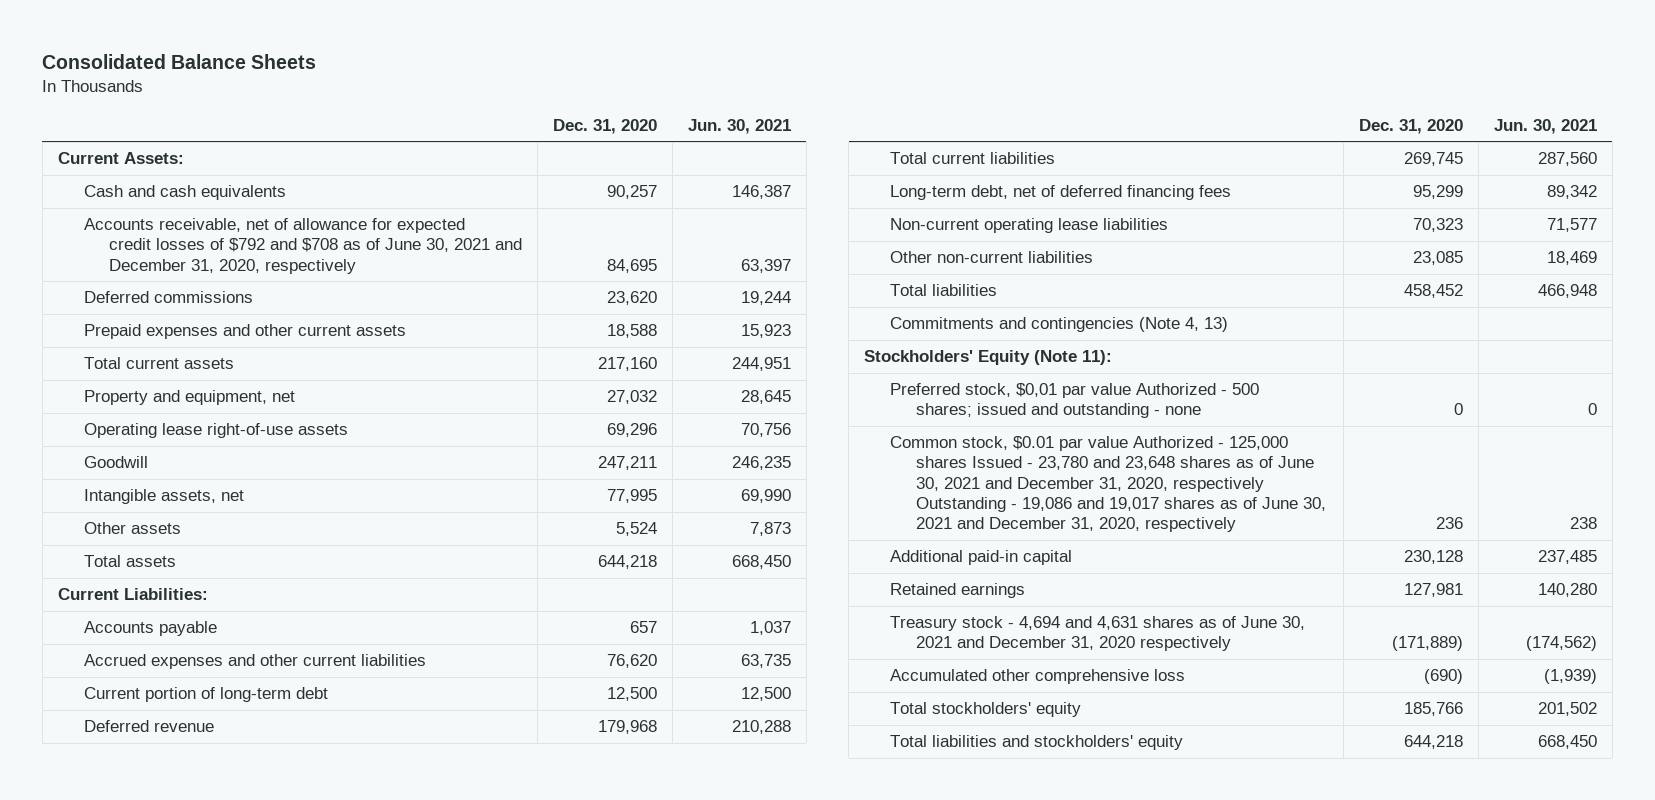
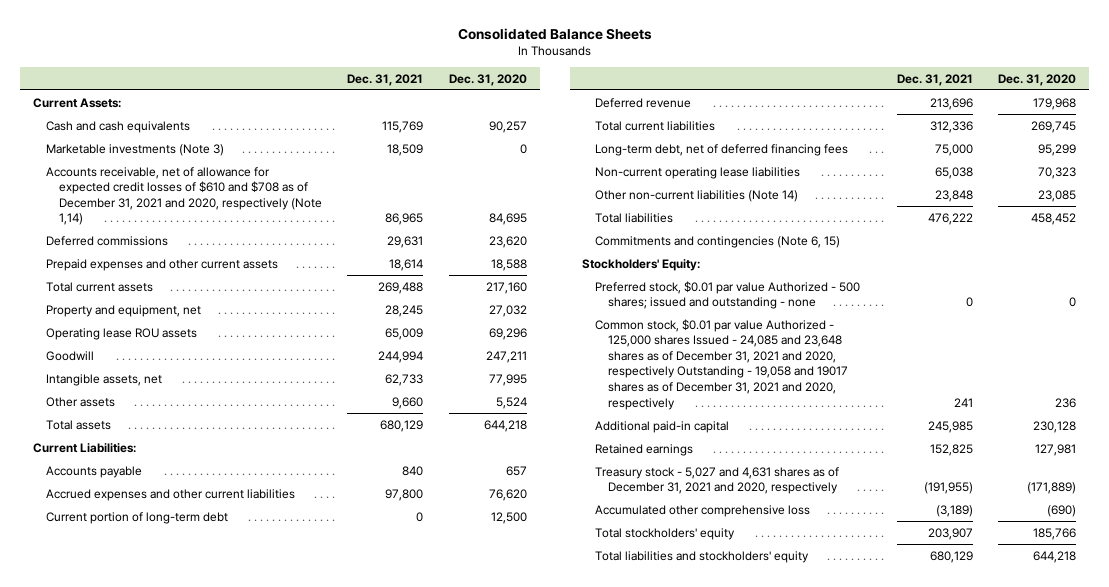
[687,119,791,135] Jun. 30, 2021 -> none
none -> [347,73,424,86] Dec. 31, 2021
none -> [46,143,225,156] Marketable investments (Note 3)
[83,218,523,274] Accounts receivable, net of allowance for expected credit losses of $792 and $708 as of June 30, 2021 and December 31, 2020, respectively -> [46,166,323,226] Accounts receivable, net of allowance for expected credit losses of $610 and $708 as of December 31, 2021 and 2020, respectively (Note 1,14)
[83,423,348,439] Operating lease right-of-use assets -> [46,327,198,340] Operating lease ROU assets
[889,251,1093,264] Other non-current liabilities -> [595,189,799,202] Other non-current liabilities (Note 14)
[889,317,1228,333] Commitments and contingencies (Note 4, 13) -> [595,235,841,248] Commitments and contingencies (Note 6, 15)
[863,350,1112,366] Stockholders' Equity (Note 11): -> [582,258,701,271] Stockholders' Equity:
[889,383,1259,419] Preferred stock, $0,01 par value Authorized - 500 shares; issued and outstanding - none -> [595,280,861,310] Preferred stock, $0.01 par value Authorized - 500 shares; issued and outstanding - none
[889,436,1326,533] Common stock, $0.01 par value Authorized - 125,000 shares Issued - 23,780 and 23,648 shares as of June 30, 2021 and December 31, 2020, respectively Outstanding - 19,086 and 19,017 shares as of June 30, 2021 and December 31, 2020, respectively -> [595,318,849,410] Common stock, $0.01 par value Authorized - 125,000 shares Issued - 24,085 and 23,648 shares as of December 31, 2021 and 2020, respectively Outstanding - 19,058 and 19017 shares as of December 31, 2021 and 2020, respectively
[889,616,1305,652] Treasury stock - 4,694 and 4,631 shares as of June 30, 2021 and December 31, 2020 respectively -> [595,466,840,495] Treasury stock - 5,027 and 4,631 shares as of December 31, 2021 and 2020, respectively

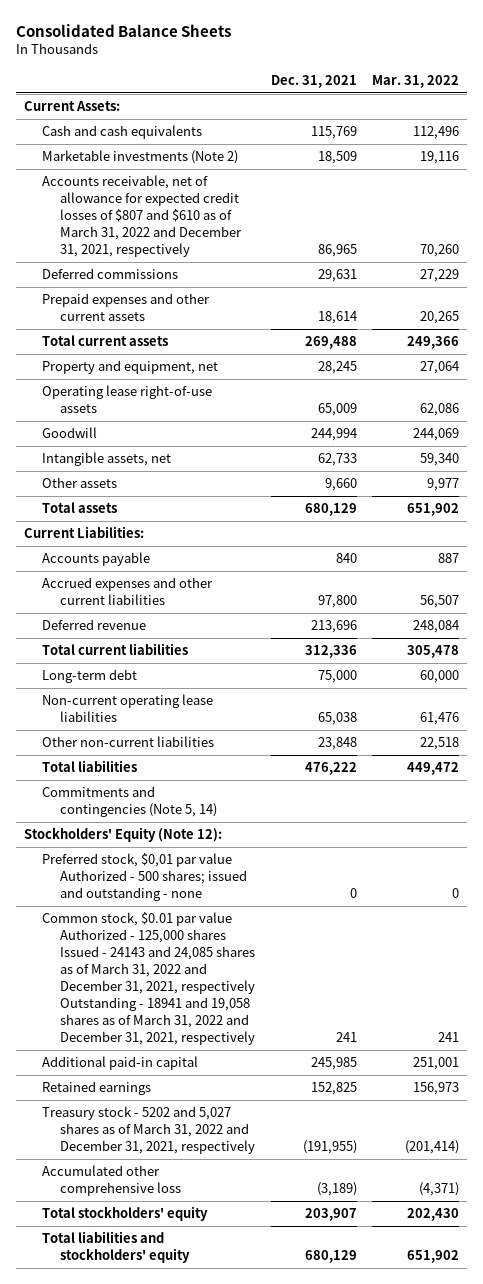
[448,73,527,86] Dec. 31, 2020 -> none
none -> [372,74,460,88] Mar. 31, 2022
[46,143,225,156] Marketable investments (Note 3) -> [42,150,239,165] Marketable investments (Note 2)
[46,166,323,226] Accounts receivable, net of allowance for expected credit losses of $610 and $708 as of December 31, 2021 and 2020, respectively (Note 1,14) -> [42,175,242,258] Accounts receivable, net of allowance for expected credit losses of $807 and $610 as of March 31, 2022 and December 31, 2021, respectively
[46,327,198,340] Operating lease ROU assets -> [42,385,213,414] Operating lease right-of-use assets
[46,511,229,524] Current portion of long-term debt -> none
[595,143,849,156] Long-term debt, net of deferred financing fees -> [42,669,138,684] Long-term debt
[595,189,799,202] Other non-current liabilities (Note 14) -> [42,736,215,748] Other non-current liabilities
[595,235,841,248] Commitments and contingencies (Note 6, 15) -> [42,786,217,818] Commitments and contingencies (Note 5, 14)
[582,258,701,271] Stockholders' Equity: -> [24,827,223,843] Stockholders' Equity (Note 12):
[595,280,861,310] Preferred stock, $0.01 par value Authorized - 500 shares; issued and outstanding - none -> [42,853,247,902] Preferred stock, $0,01 par value Authorized - 500 shares; issued and outstanding - none
[595,318,849,410] Common stock, $0.01 par value Authorized - 125,000 shares Issued - 24,085 and 23,648 shares as of December 31, 2021 and 2020, respectively Outstanding - 19,058 and 19017 shares as of December 31, 2021 and 2020, respectively -> [42,912,255,1045] Common stock, $0.01 par value Authorized - 125,000 shares Issued - 24143 and 24,085 shares as of March 31, 2022 and December 31, 2021, respectively Outstanding - 18941 and 19,058 shares as of March 31, 2022 and December 31, 2021, respectively
[595,466,840,495] Treasury stock - 5,027 and 4,631 shares as of December 31, 2021 and 2020, respectively -> [42,1106,255,1155] Treasury stock - 5202 and 5,027 shares as of March 31, 2022 and December 31, 2021, respectively

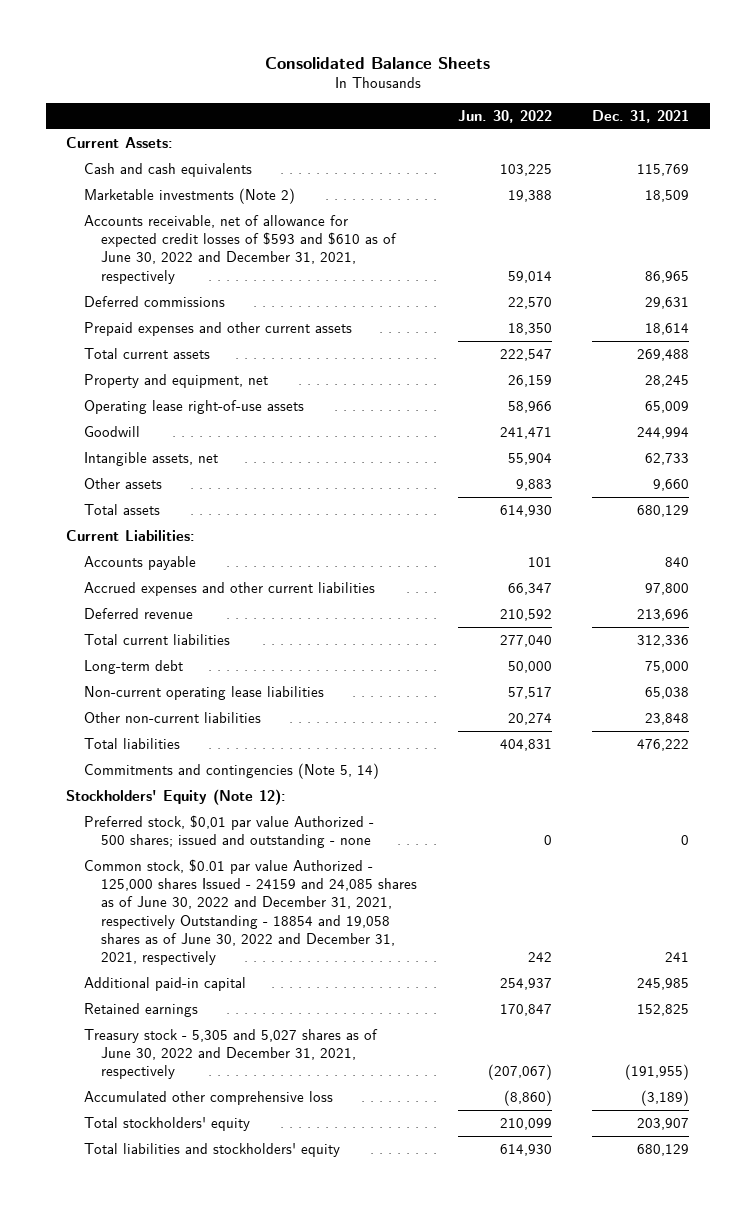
[372,74,460,88] Mar. 31, 2022 -> none
none -> [457,109,552,123] Jun. 30, 2022
[42,175,242,258] Accounts receivable, net of allowance for expected credit losses of $807 and $610 as of March 31, 2022 and December 31, 2021, respectively -> [83,215,398,284] Accounts receivable, net of allowance for expected credit losses of $593 and $610 as of June 30, 2022 and December 31, 2021, respectively
[42,912,255,1045] Common stock, $0.01 par value Authorized - 125,000 shares Issued - 24143 and 24,085 shares as of March 31, 2022 and December 31, 2021, respectively Outstanding - 18941 and 19,058 shares as of March 31, 2022 and December 31, 2021, respectively -> [83,859,418,965] Common stock, $0.01 par value Authorized - 125,000 shares Issued - 24159 and 24,085 shares as of June 30, 2022 and December 31, 2021, respectively Outstanding - 18854 and 19,058 shares as of June 30, 2022 and December 31, 2021, respectively
[42,1106,255,1155] Treasury stock - 5202 and 5,027 shares as of March 31, 2022 and December 31, 2021, respectively -> [83,1029,378,1080] Treasury stock - 5,305 and 5,027 shares as of June 30, 2022 and December 31, 2021, respectively

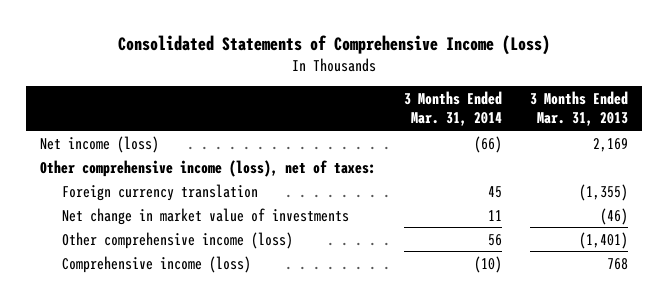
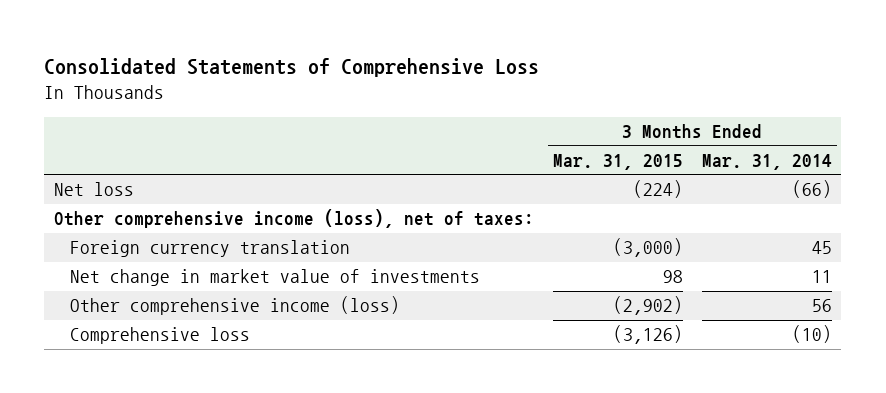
[118,35,551,56] Consolidated Statements of Comprehensive Income (Loss) -> [44,58,540,78] Consolidated Statements of Comprehensive Loss
[530,90,629,127] 3 Months Ended Mar. 31, 2013 -> none
none -> [552,153,683,170] Mar. 31, 2015
[40,135,160,153] Net income (loss) -> [53,182,134,197] Net loss
[62,255,252,273] Comprehensive income (loss) -> [69,327,250,345] Comprehensive loss

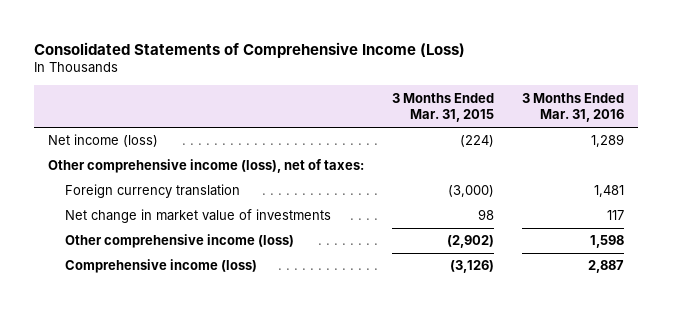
[44,58,540,78] Consolidated Statements of Comprehensive Loss -> [34,41,466,58] Consolidated Statements of Comprehensive Income (Loss)
[701,153,832,170] Mar. 31, 2014 -> none
none -> [522,92,625,123] 3 Months Ended Mar. 31, 2016
[53,182,134,197] Net loss -> [48,134,159,148] Net income (loss)
[69,327,250,345] Comprehensive loss -> [65,259,258,274] Comprehensive income (loss)

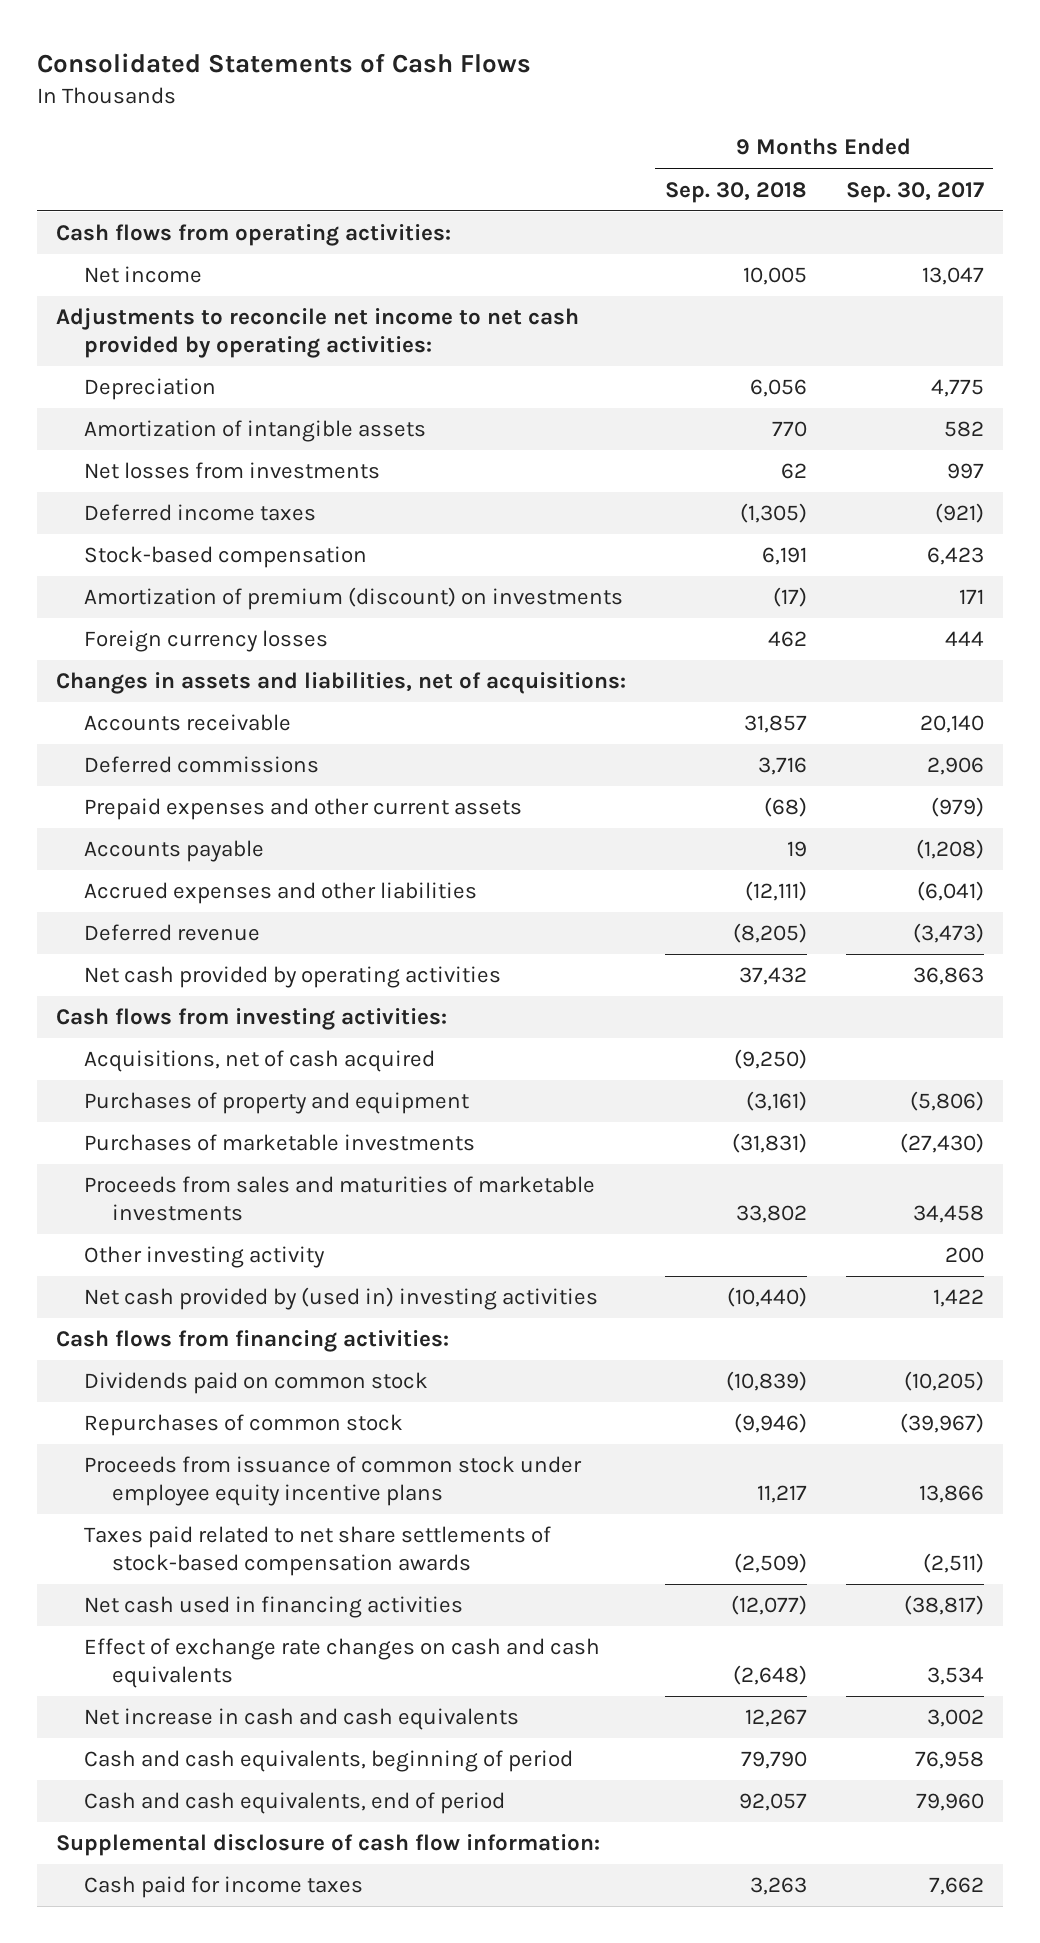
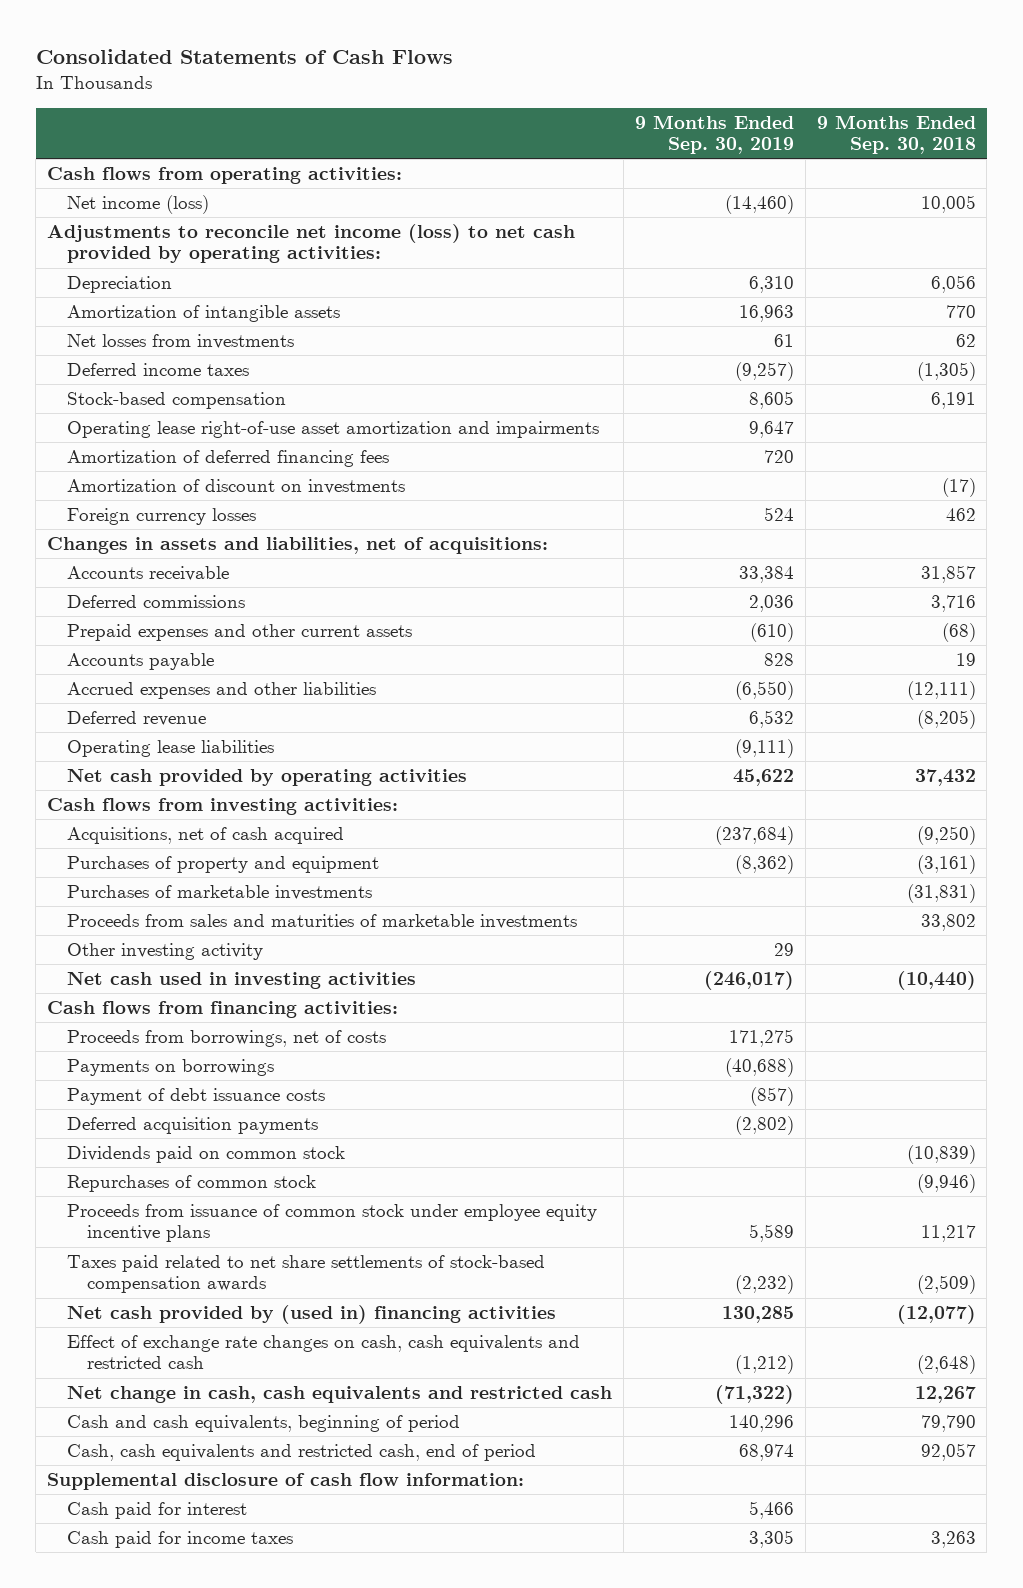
[845,181,984,203] Sep. 30, 2017 -> none
none -> [634,114,794,155] 9 Months Ended Sep. 30, 2019
[84,266,203,284] Net income -> [67,194,210,214] Net income (loss)
[56,308,580,358] Adjustments to reconcile net income to net cash provided by operating activities: -> [47,223,576,264] Adjustments to reconcile net income (loss) to net cash provided by operating activities:
none -> [67,420,600,438] Operating lease right-of-use asset amortization and impairments
none -> [67,449,390,467] Amortization of deferred financing fees
[84,587,624,611] Amortization of premium (discount) on investments -> [67,478,406,494] Amortization of discount on investments
none -> [67,739,275,757] Operating lease liabilities
[84,1287,599,1311] Net cash provided by (used in) investing activities -> [67,971,417,989] Net cash used in investing activities
none -> [67,1029,387,1047] Proceeds from borrowings, net of costs
none -> [67,1058,275,1076] Payments on borrowings
none -> [67,1087,326,1105] Payment of debt issuance costs
none -> [67,1116,319,1134] Deferred acquisition payments
[84,1596,464,1619] Net cash used in financing activities -> [67,1304,557,1324] Net cash provided by (used in) financing activities
[84,1638,601,1688] Effect of exchange rate changes on cash and cash equivalents -> [67,1334,581,1370] Effect of exchange rate changes on cash, cash equivalents and restricted cash
[84,1708,520,1731] Net increase in cash and cash equivalents -> [67,1385,613,1403] Net change in cash, cash equivalents and restricted cash
[84,1792,506,1815] Cash and cash equivalents, end of period -> [67,1443,537,1461] Cash, cash equivalents and restricted cash, end of period
none -> [67,1501,248,1519] Cash paid for interest

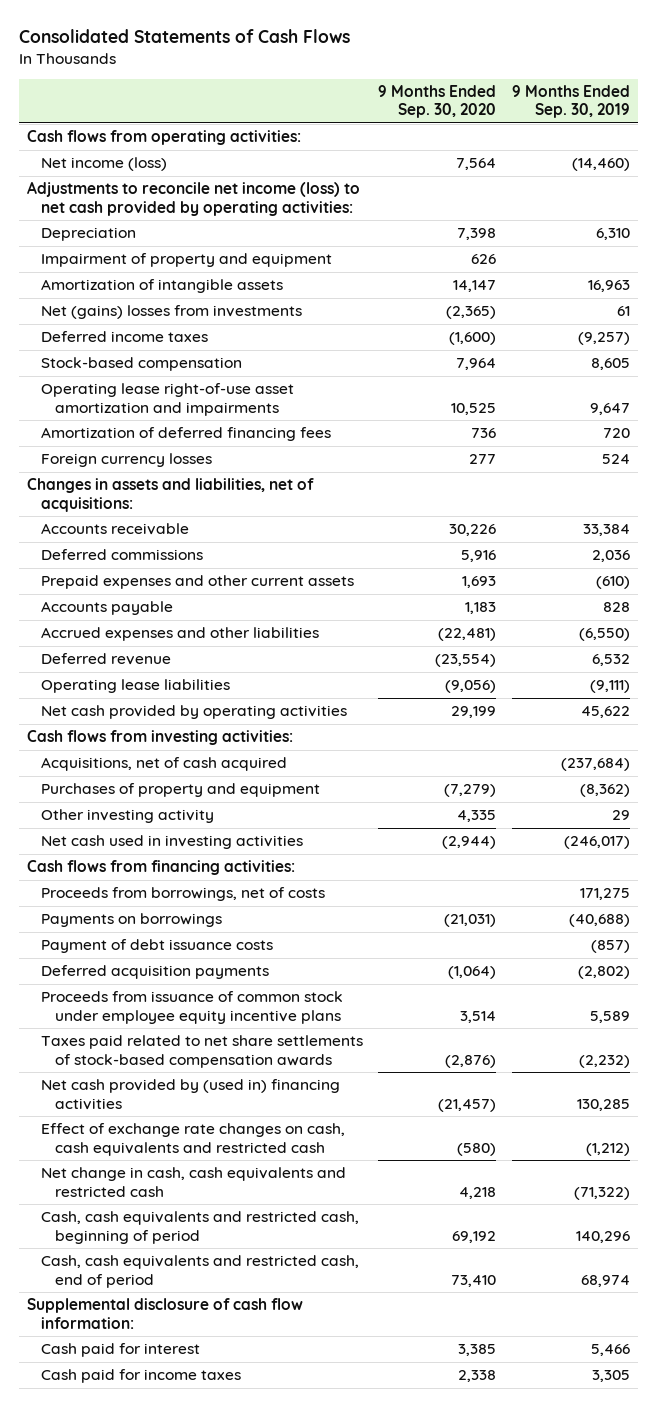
[816,114,976,155] 9 Months Ended Sep. 30, 2018 -> none
none -> [378,85,497,119] 9 Months Ended Sep. 30, 2020
none -> [40,253,332,268] Impairment of property and equipment
[67,333,295,349] Net losses from investments -> [40,305,302,320] Net (gains) losses from investments
[67,478,406,494] Amortization of discount on investments -> none
[67,884,373,900] Purchases of marketable investments -> none
[67,913,578,929] Proceeds from sales and maturities of marketable investments -> none
[67,1145,346,1163] Dividends paid on common stock -> none
[67,1174,317,1192] Repurchases of common stock -> none
[67,1414,461,1432] Cash and cash equivalents, beginning of period -> [40,1211,359,1244] Cash, cash equivalents and restricted cash, beginning of period

